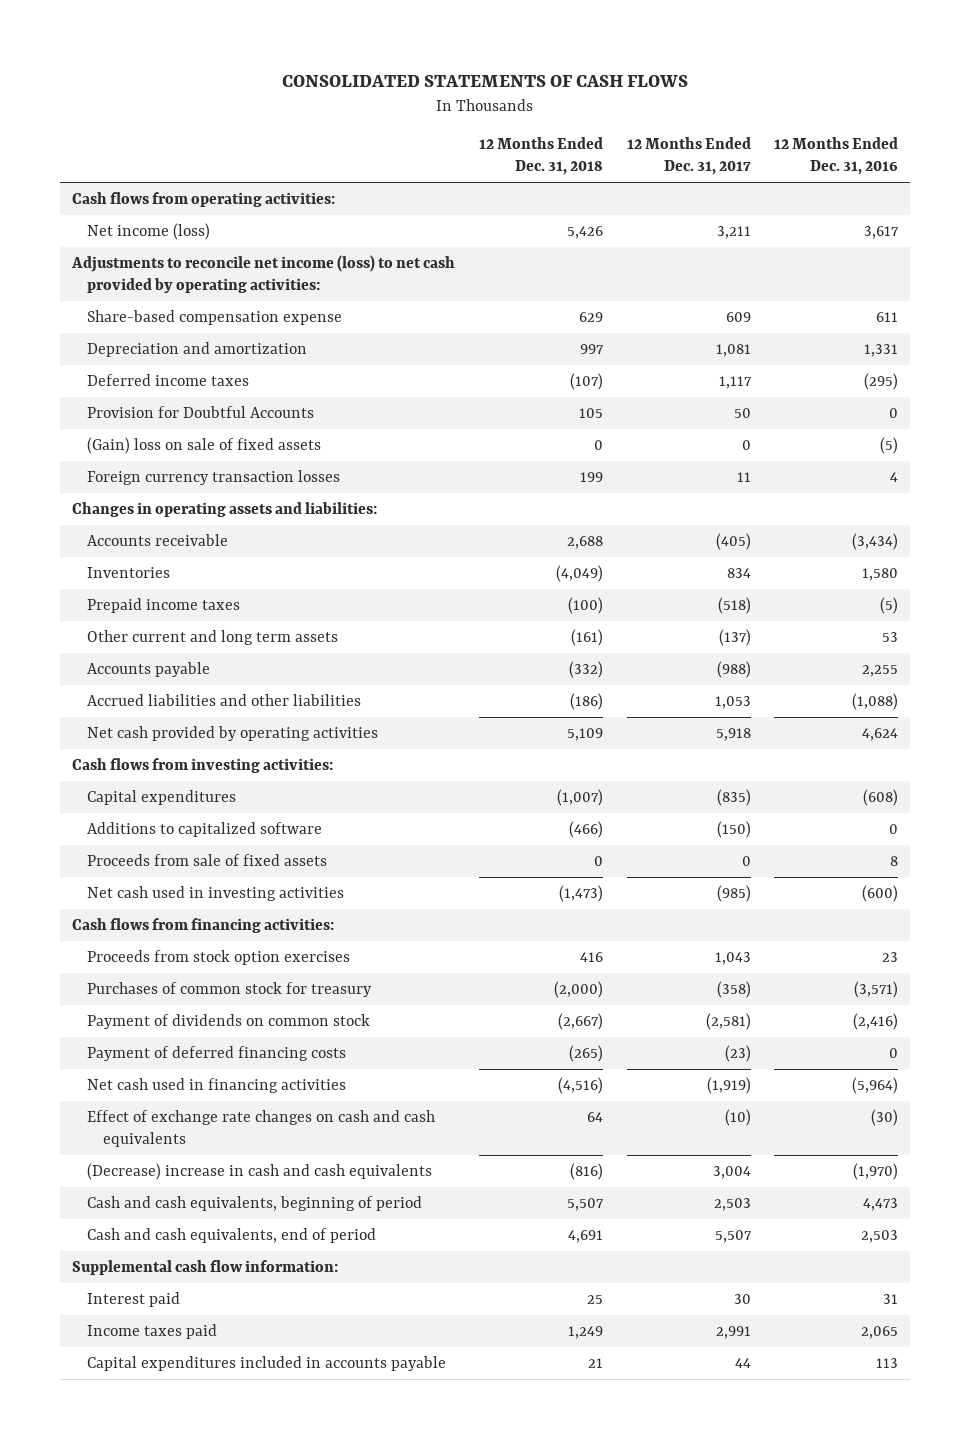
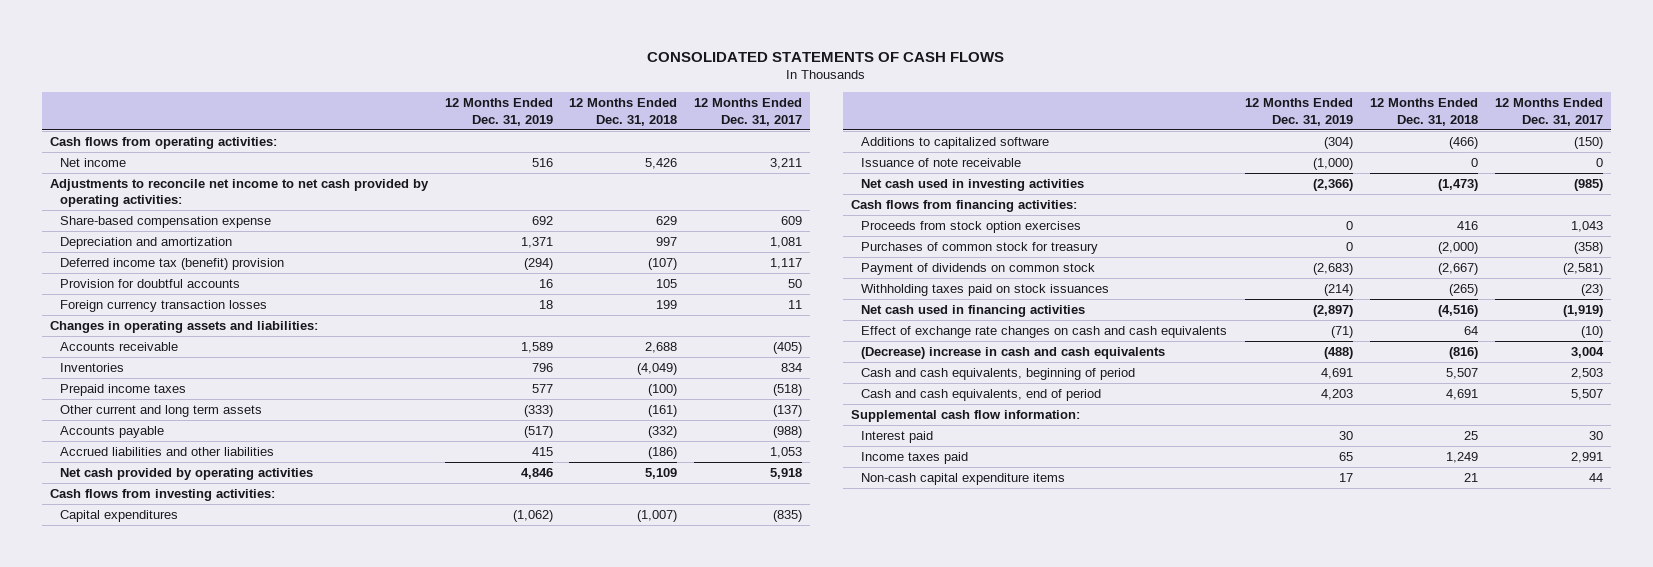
[774,137,899,176] 12 Months Ended Dec. 31, 2016 -> none
none -> [444,98,553,126] 12 Months Ended Dec. 31, 2019
[87,223,211,241] Net income (loss) -> [60,157,127,167] Net income
[70,255,455,293] Adjustments to reconcile net income (loss) to net cash provided by operating activities: -> [50,178,430,208] Adjustments to reconcile net income to net cash provided by operating activities:
[87,437,322,455] (Gain) loss on sale of fixed assets -> none
[87,374,250,387] Deferred income taxes -> [60,257,285,270] Deferred income tax (benefit) provision
[87,406,315,419] Provision for Doubtful Accounts -> [60,278,241,288] Provision for doubtful accounts
[87,854,328,867] Proceeds from sale of fixed assets -> none
none -> [861,157,1022,167] Issuance of note receivable
[87,1046,347,1062] Payment of deferred financing costs -> [861,283,1110,296] Withholding taxes paid on stock issuances
[87,1356,447,1372] Capital expenditures included in accounts payable -> [861,472,1066,485] Non-cash capital expenditure items

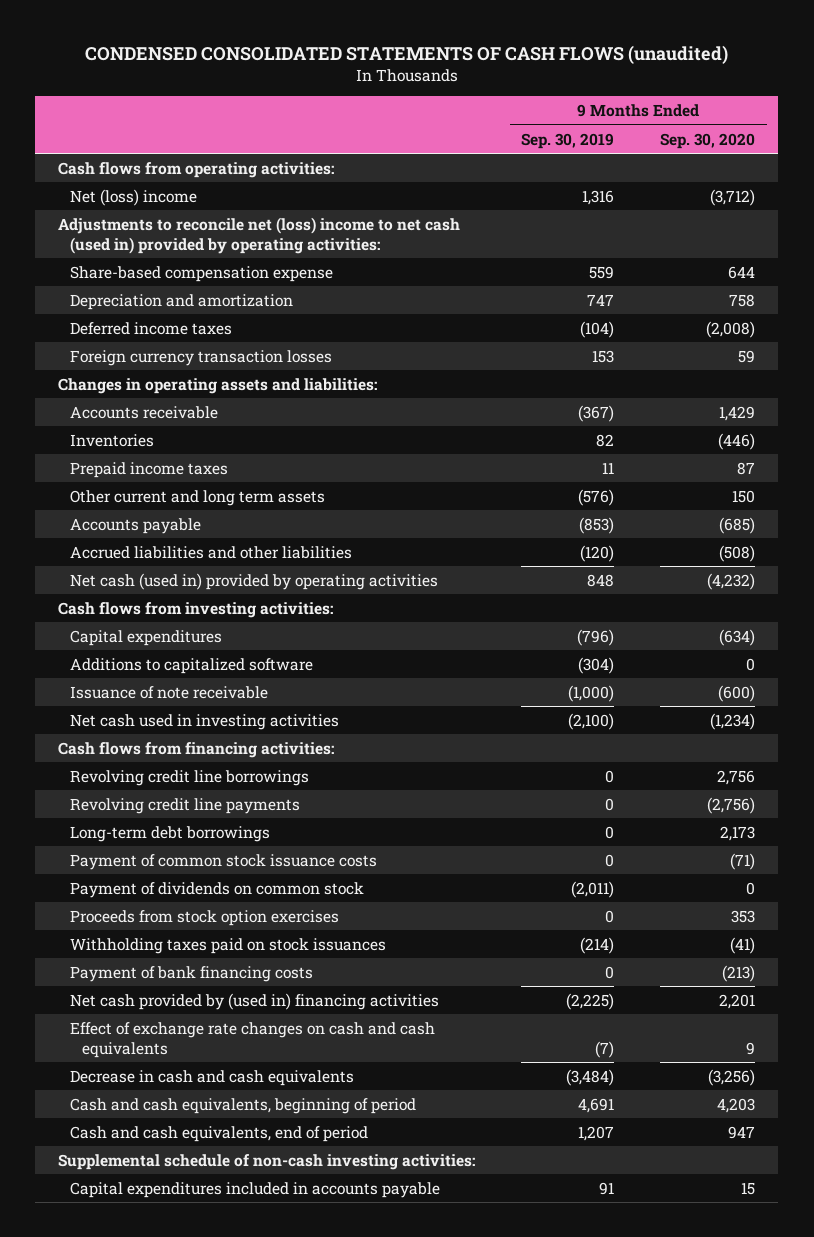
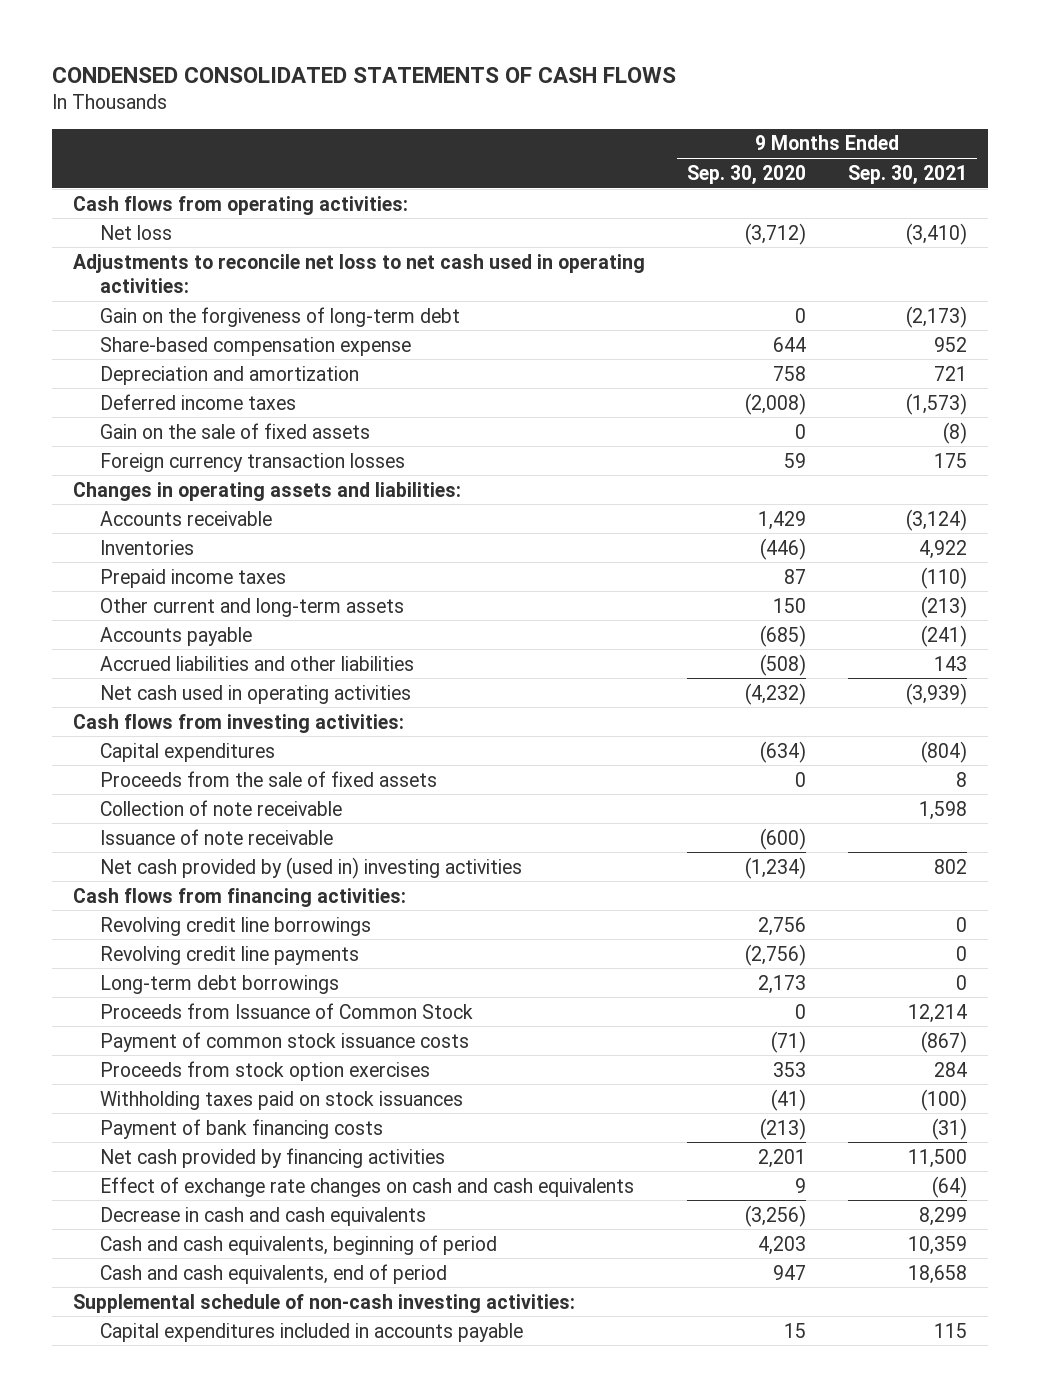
[84,44,728,64] CONDENSED CONSOLIDATED STATEMENTS OF CASH FLOWS (unaudited) -> [52,66,677,83] CONDENSED CONSOLIDATED STATEMENTS OF CASH FLOWS
[521,132,615,149] Sep. 30, 2019 -> none
none -> [848,164,968,185] Sep. 30, 2021
[70,188,198,206] Net (loss) income -> [99,224,172,240] Net loss
[58,216,461,254] Adjustments to reconcile net (loss) income to net cash (used in) provided by operating activities: -> [73,253,646,294] Adjustments to reconcile net loss to net cash used in operating activities:
none -> [99,306,460,327] Gain on the forgiveness of long-term debt
none -> [99,422,370,439] Gain on the sale of fixed assets
[70,489,326,506] Other current and long term assets -> [99,597,404,617] Other current and long-term assets
[70,572,439,590] Net cash (used in) provided by operating activities -> [99,684,411,704] Net cash used in operating activities
[70,657,314,674] Additions to capitalized software -> none
none -> [99,770,437,787] Proceeds from the sale of fixed assets
none -> [99,799,342,816] Collection of note receivable
[70,713,340,730] Net cash used in investing activities -> [99,856,522,879] Net cash provided by (used in) investing activities
none -> [99,1002,473,1019] Proceeds from Issuance of Common Stock
[70,881,365,898] Payment of dividends on common stock -> none
[70,992,440,1010] Net cash provided by (used in) financing activities -> [99,1147,445,1168] Net cash provided by financing activities

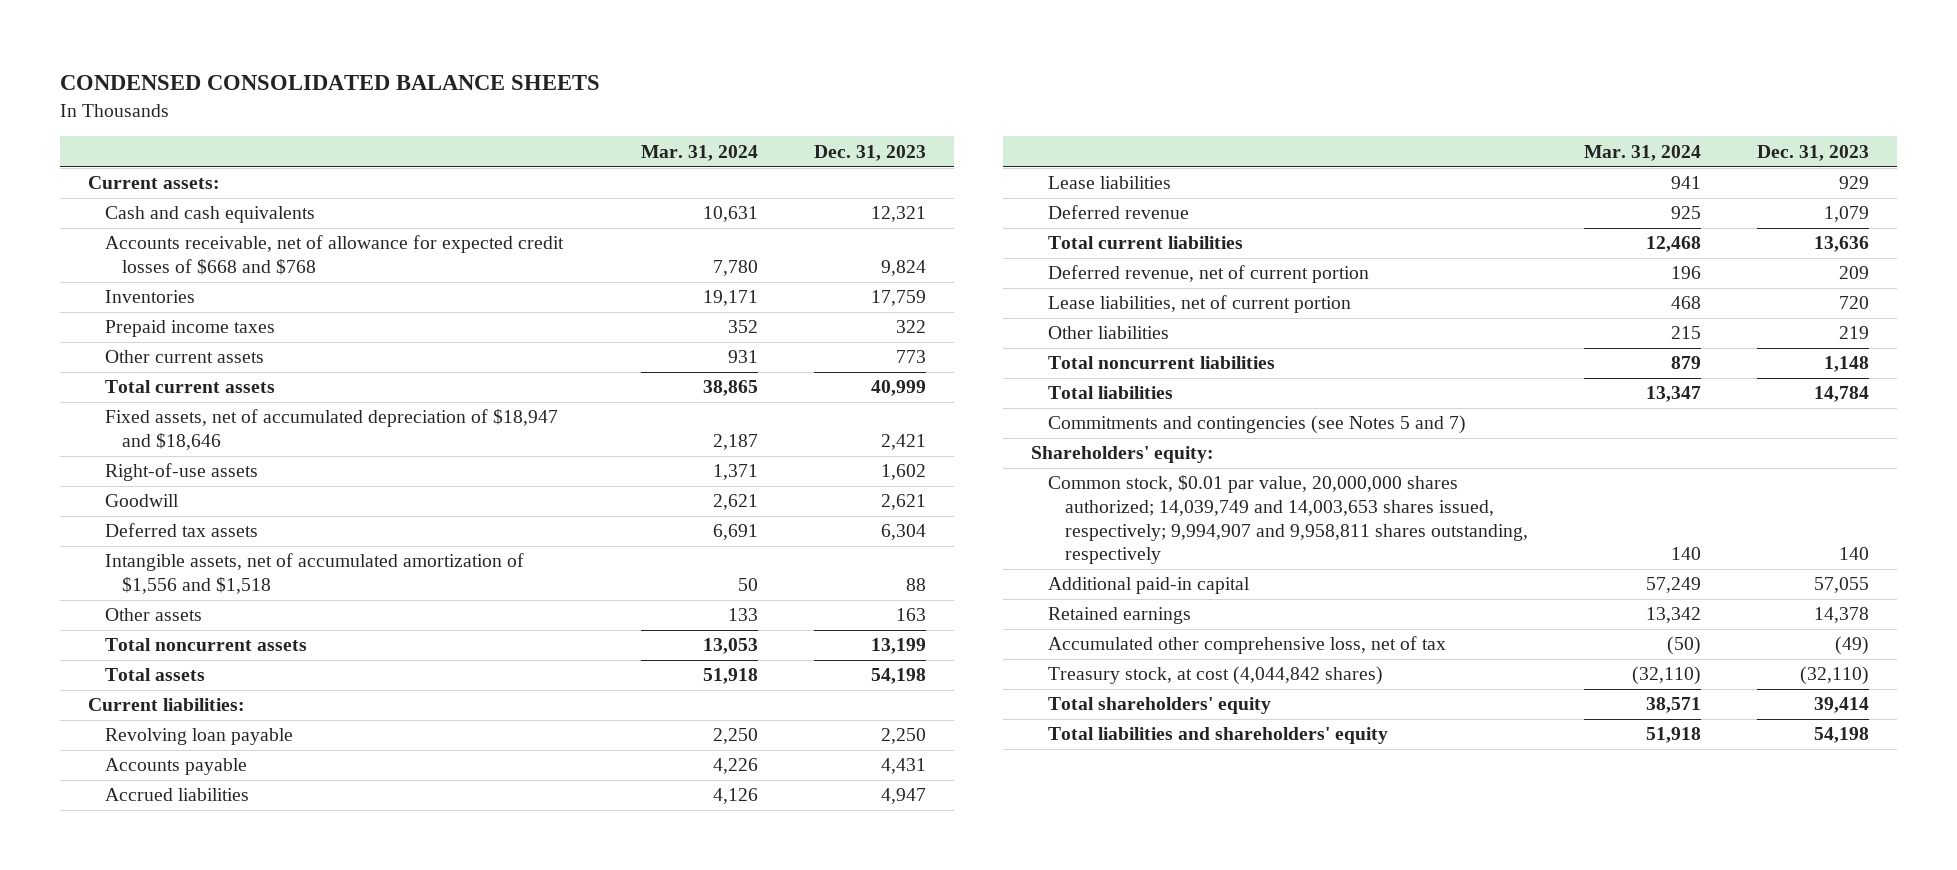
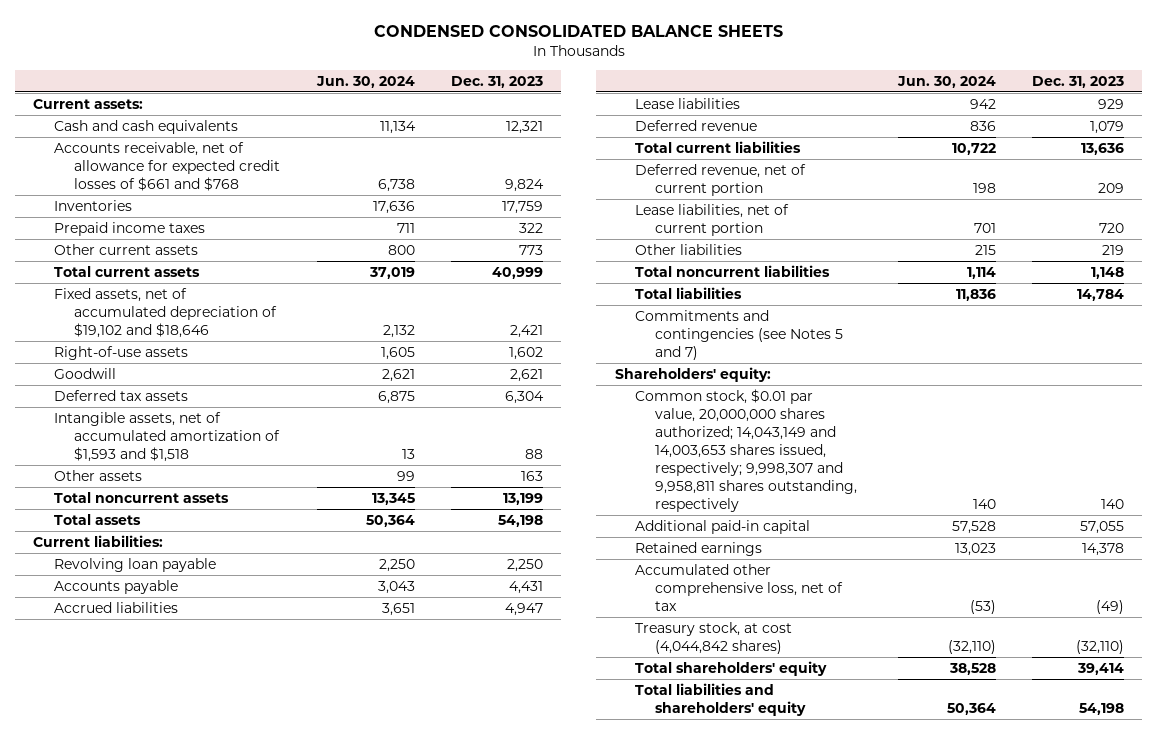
[640,144,758,161] Mar. 31, 2024 -> none
none -> [315,75,415,88] Jun. 30, 2024
[104,235,564,276] Accounts receivable, net of allowance for expected credit losses of $668 and $768 -> [53,141,281,191] Accounts receivable, net of allowance for expected credit losses of $661 and $768
[104,409,558,451] Fixed assets, net of accumulated depreciation of $18,947 and $18,646 -> [53,287,278,338] Fixed assets, net of accumulated depreciation of $19,102 and $18,646
[104,553,524,595] Intangible assets, net of accumulated amortization of $1,556 and $1,518 -> [53,411,281,462] Intangible assets, net of accumulated amortization of $1,593 and $1,518
[1048,475,1529,565] Common stock, $0.01 par value, 20,000,000 shares authorized; 14,039,749 and 14,003,653 shares issued, respectively; 9,994,907 and 9,958,811 shares outstanding, respectively -> [634,388,858,512] Common stock, $0.01 par value, 20,000,000 shares authorized; 14,043,149 and 14,003,653 shares issued, respectively; 9,998,307 and 9,958,811 shares outstanding, respectively

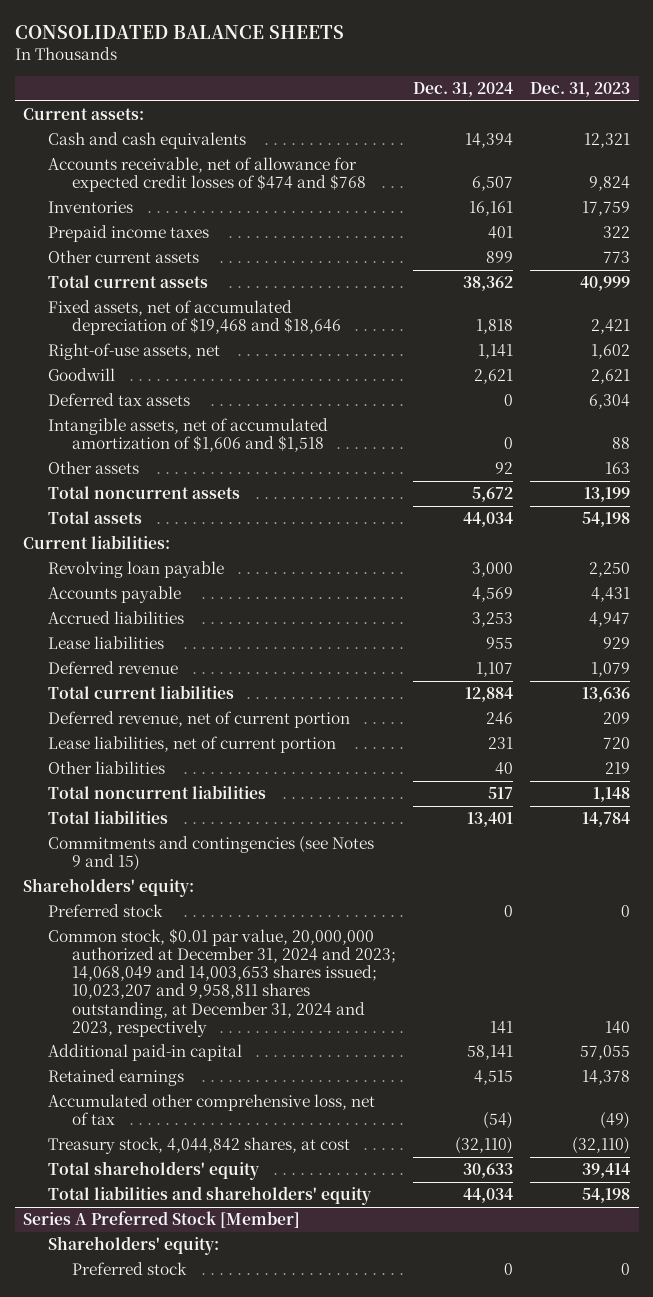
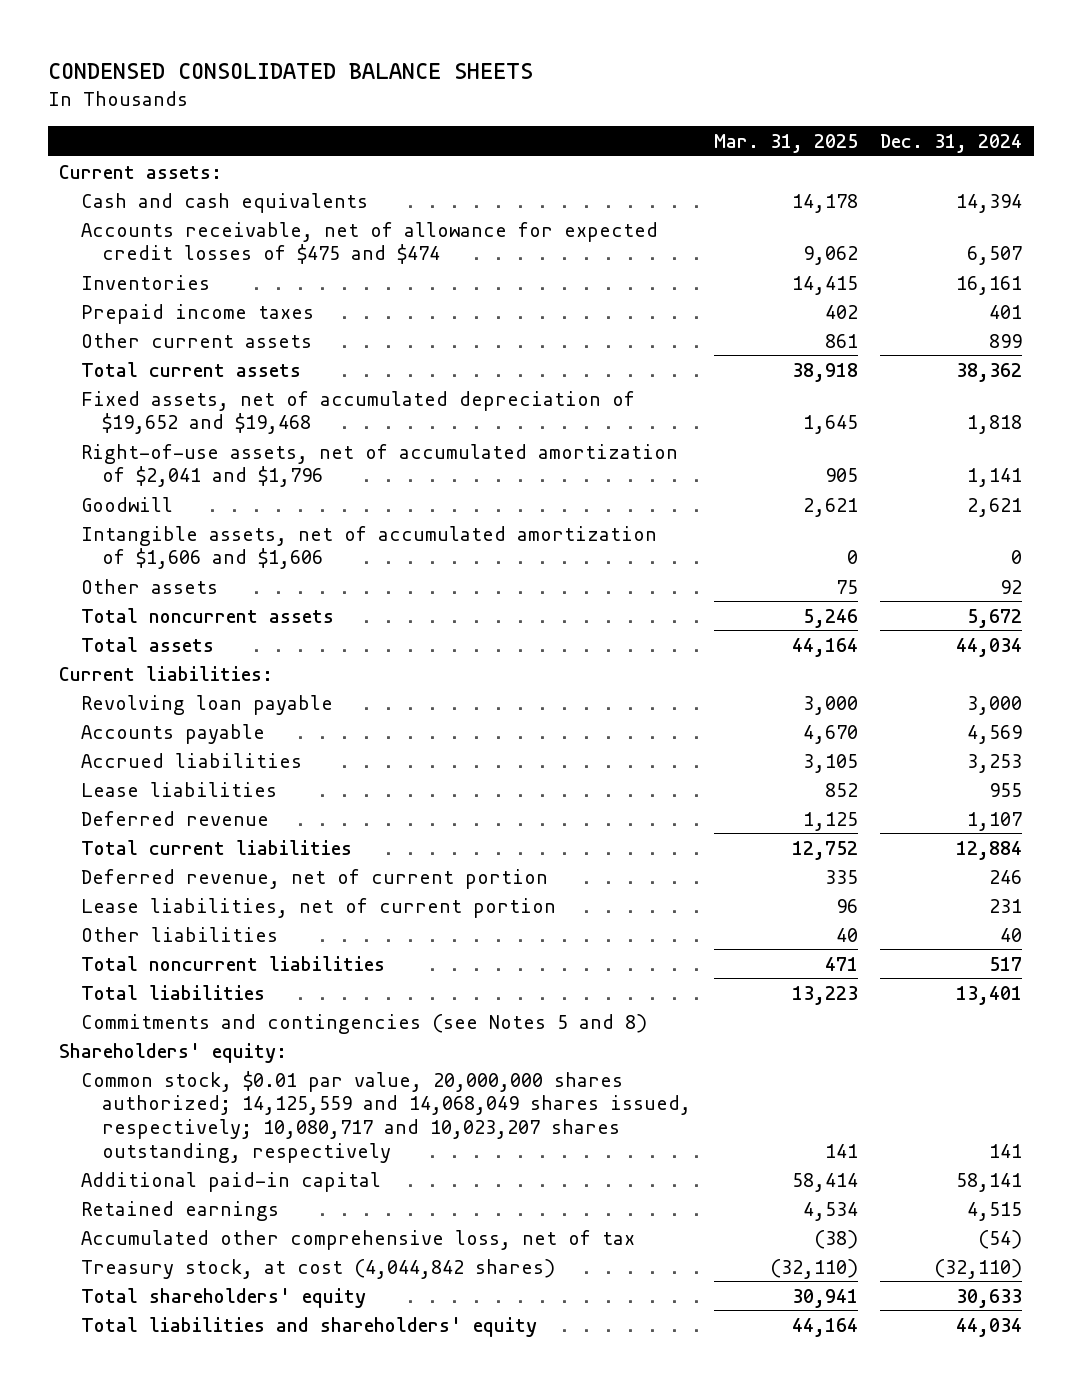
[14,25,344,40] CONSOLIDATED BALANCE SHEETS -> [47,63,533,80] CONDENSED CONSOLIDATED BALANCE SHEETS
[530,82,631,98] Dec. 31, 2023 -> none
none -> [713,133,858,153] Mar. 31, 2025
[47,157,366,193] Accounts receivable, net of allowance for expected credit losses of $474 and $768 -> [80,221,658,265] Accounts receivable, net of allowance for expected credit losses of $475 and $474
[47,300,341,336] Fixed assets, net of accumulated depreciation of $19,468 and $18,646 -> [80,390,635,435] Fixed assets, net of accumulated depreciation of $19,652 and $19,468
[47,343,220,361] Right-of-use assets, net -> [80,443,678,488] Right-of-use assets, net of accumulated amortization of $2,041 and $1,796
[47,393,190,407] Deferred tax assets -> none
[47,418,328,453] Intangible assets, net of accumulated amortization of $1,606 and $1,518 -> [80,525,657,570] Intangible assets, net of accumulated amortization of $1,606 and $1,606
[47,836,374,872] Commitments and contingencies (see Notes 9 and 15) -> [80,1013,647,1034] Commitments and contingencies (see Notes 5 and 8)
[47,904,163,918] Preferred stock -> none
[47,928,396,1037] Common stock, $0.01 par value, 20,000,000 authorized at December 31, 2024 and 2023; 14,068,049 and 14,003,653 shares issued; 10,023,207 and 9,958,811 shares outstanding, at December 31, 2024 and 2023, respectively -> [80,1070,692,1163] Common stock, $0.01 par value, 20,000,000 shares authorized; 14,125,559 and 14,068,049 shares issued, respectively; 10,080,717 and 10,023,207 shares outstanding, respectively
[47,1137,350,1155] Treasury stock, 4,044,842 shares, at cost -> [80,1258,555,1279] Treasury stock, at cost (4,044,842 shares)
[23,1211,301,1229] Series A Preferred Stock [Member] -> none
[47,1236,219,1256] Shareholders' equity: -> none
[71,1262,187,1276] Preferred stock -> none

